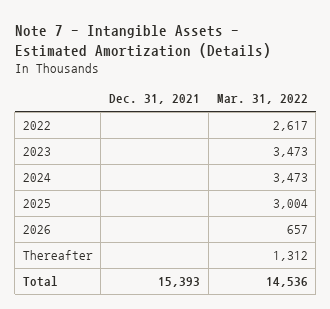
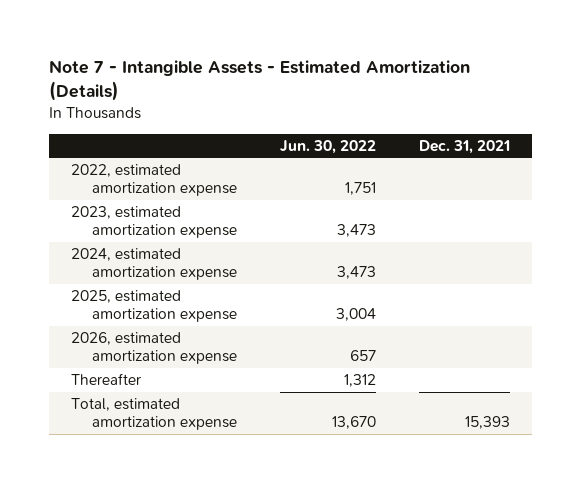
[216,94,308,105] Mar. 31, 2022 -> none
none -> [279,139,376,154] Jun. 30, 2022
[22,121,51,131] 2022 -> [71,164,237,197] 2022, estimated amortization expense
[22,147,51,157] 2023 -> [71,206,237,239] 2023, estimated amortization expense
[22,173,51,183] 2024 -> [71,248,237,281] 2024, estimated amortization expense
[22,199,51,209] 2025 -> [71,290,237,323] 2025, estimated amortization expense
[22,225,51,235] 2026 -> [71,332,237,365] 2026, estimated amortization expense
[22,276,58,288] Total -> [71,398,237,431] Total, estimated amortization expense

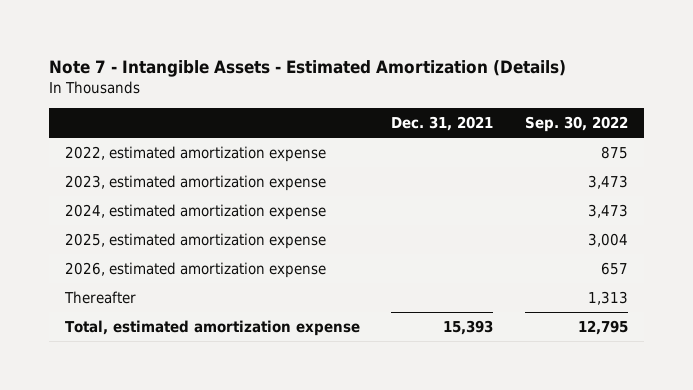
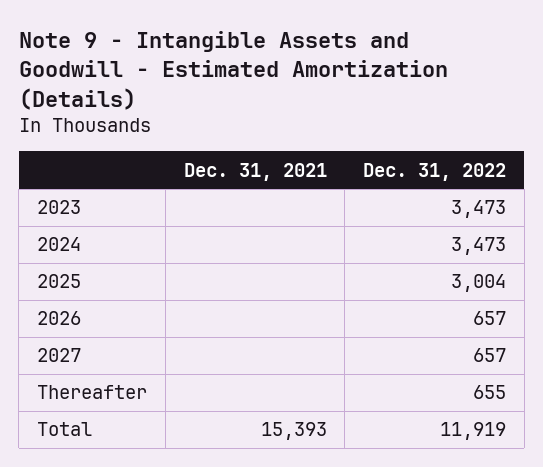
[49,59,567,77] Note 7 - Intangible Assets - Estimated Amortization (Details) -> [18,31,448,110] Note 9 - Intangible Assets and Goodwill - Estimated Amortization (Details)
[524,116,628,133] Sep. 30, 2022 -> none
none -> [363,162,507,181] Dec. 31, 2022
[65,146,327,163] 2022, estimated amortization expense -> none
[65,175,327,192] 2023, estimated amortization expense -> [36,200,81,215] 2023
[65,204,327,221] 2024, estimated amortization expense -> [36,237,81,252] 2024
[65,233,327,250] 2025, estimated amortization expense -> [36,274,81,289] 2025
[65,262,327,279] 2026, estimated amortization expense -> [36,311,81,326] 2026
none -> [36,348,81,363] 2027
[65,320,361,337] Total, estimated amortization expense -> [36,422,92,437] Total

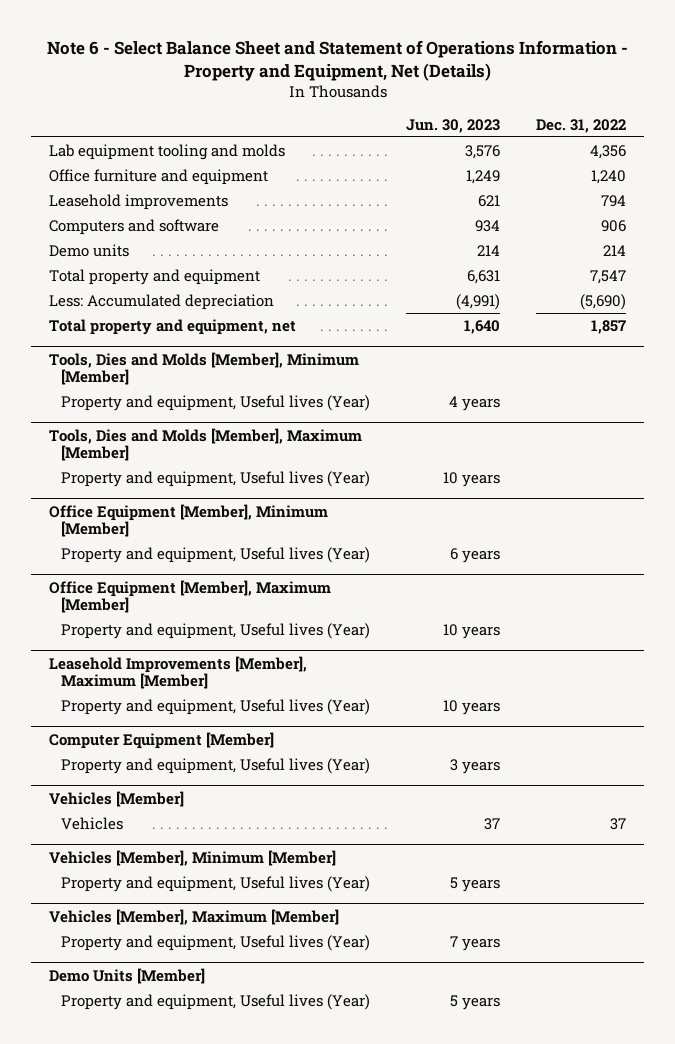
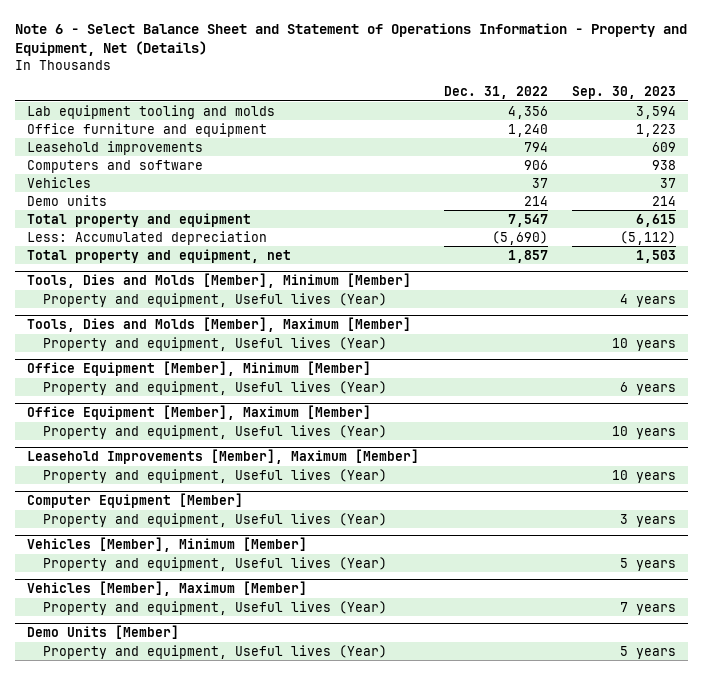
[406,118,501,133] Jun. 30, 2023 -> none
none -> [572,86,677,100] Sep. 30, 2023
none -> [27,176,92,188] Vehicles
[48,790,184,807] Vehicles [Member] -> none
[60,816,123,830] Vehicles -> none

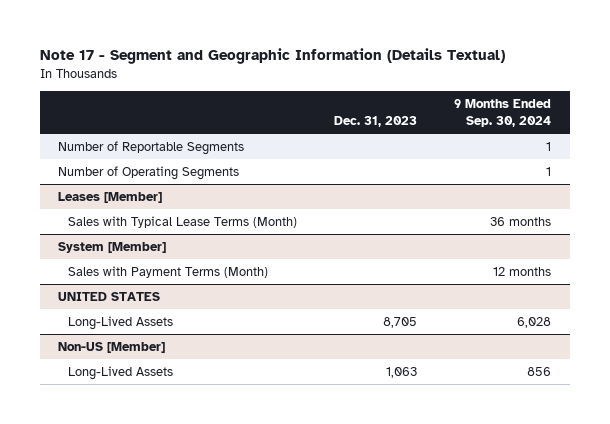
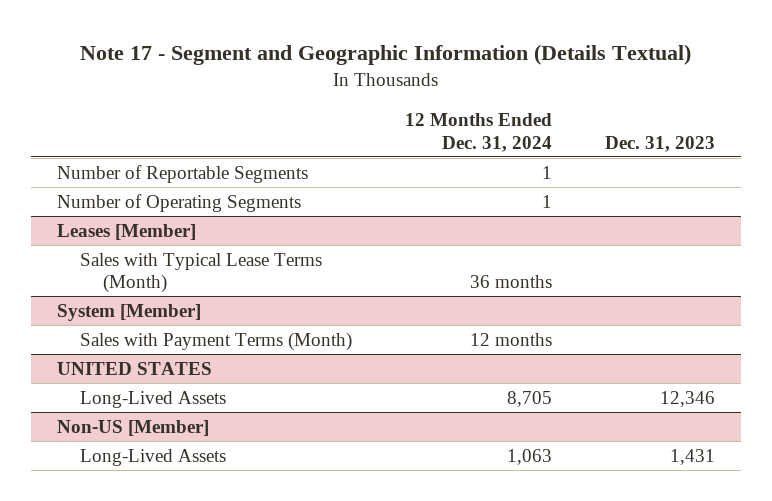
[454,99,552,128] 9 Months Ended Sep. 30, 2024 -> none
none -> [404,113,552,152] 12 Months Ended Dec. 31, 2024
[383,316,418,328] 8,705 -> [659,390,715,407] 12,346
[386,366,418,378] 1,063 -> [669,448,715,465] 1,431

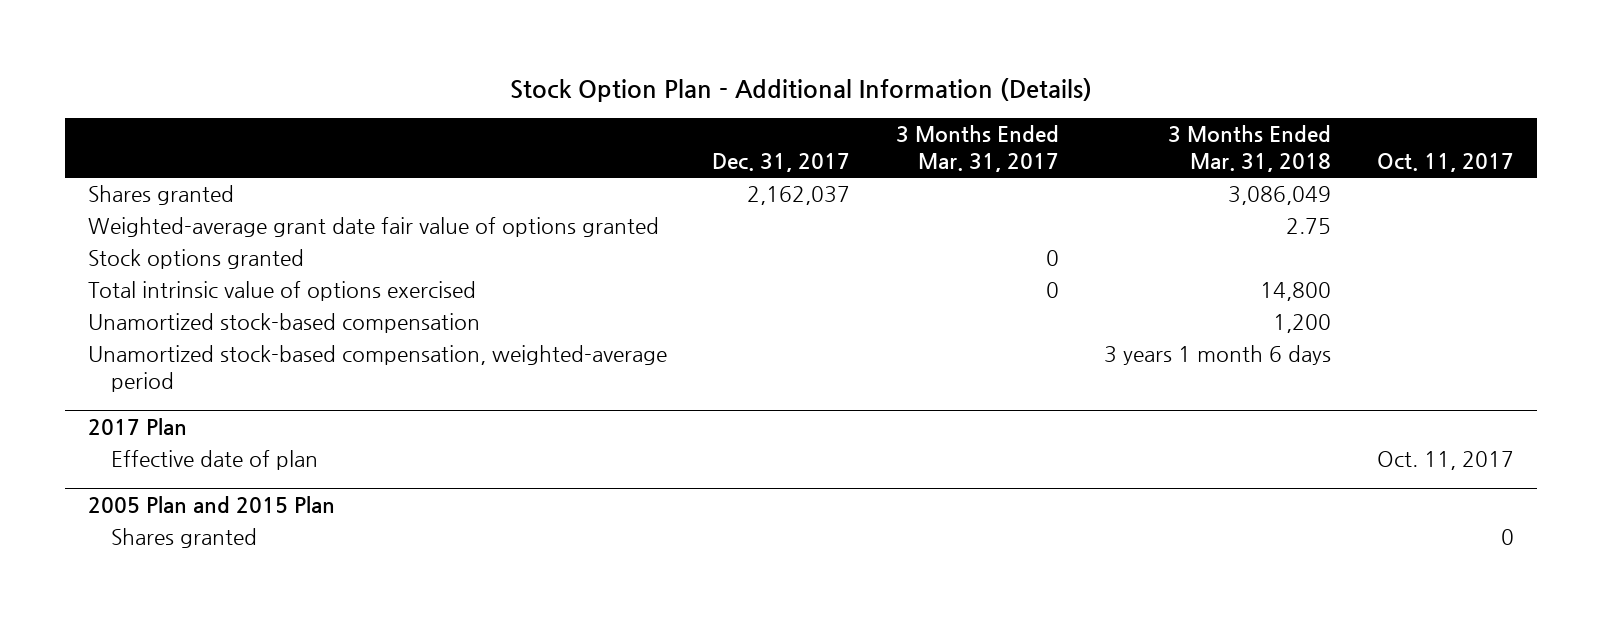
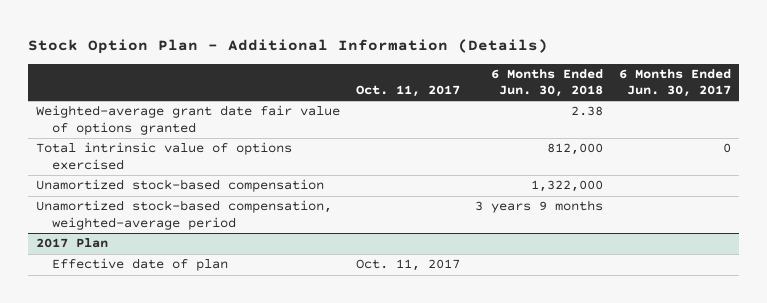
[712,153,851,173] Dec. 31, 2017 -> none
[895,125,1059,173] 3 Months Ended Mar. 31, 2017 -> none
[1168,125,1332,173] 3 Months Ended Mar. 31, 2018 -> none
none -> [491,68,604,98] 6 Months Ended Jun. 30, 2018
none -> [619,68,732,98] 6 Months Ended Jun. 30, 2017
[87,185,234,206] Shares granted -> none
[87,249,304,270] Stock options granted -> none
[87,495,335,513] 2005 Plan and 2015 Plan -> none
[110,528,257,549] Shares granted -> none

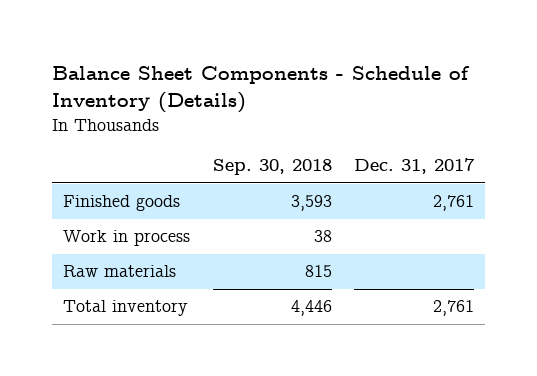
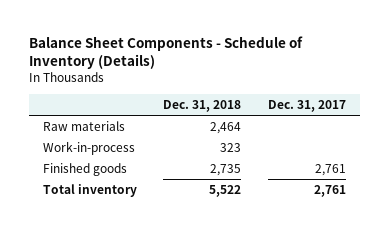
[212,159,332,176] Sep. 30, 2018 -> none
none -> [163,99,242,112] Dec. 31, 2018
[63,230,191,247] Work in process -> none
none -> [42,140,135,155] Work-in-process
[63,195,181,212] Finished goods -> [42,162,127,176] Finished goods

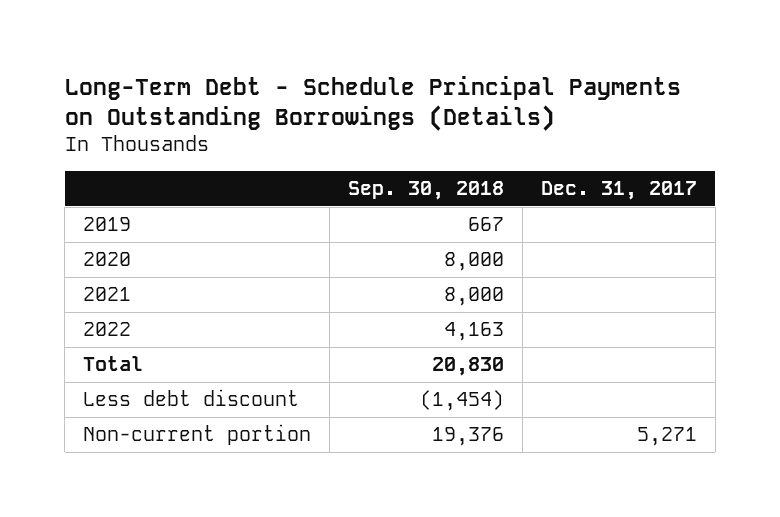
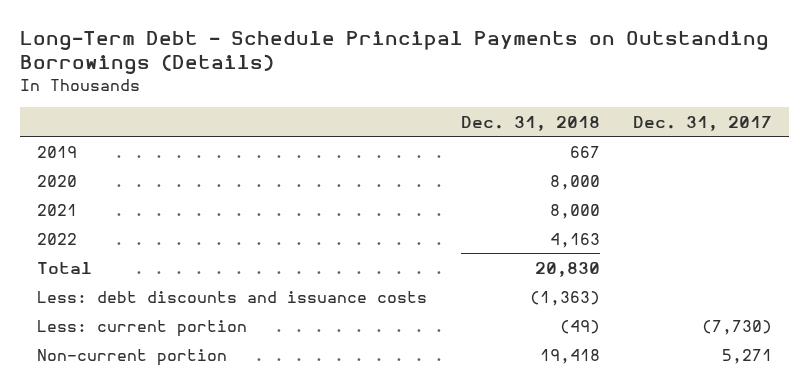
[348,181,505,201] Sep. 30, 2018 -> none
none -> [460,115,600,131] Dec. 31, 2018
[83,389,300,407] Less debt discount -> [36,290,427,303] Less: debt discounts and issuance costs
none -> [36,319,247,337] Less: current portion

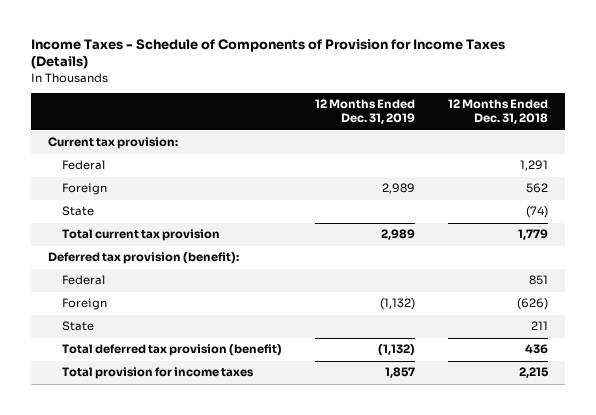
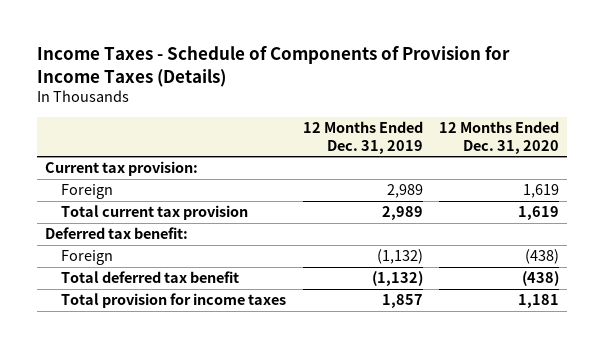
[448,99,549,125] 12 Months Ended Dec. 31, 2018 -> none
none -> [438,121,559,154] 12 Months Ended Dec. 31, 2020
[61,160,105,171] Federal -> none
[61,206,94,217] State -> none
[61,275,105,286] Federal -> none
[48,252,240,265] Deferred tax provision (benefit): -> [45,227,189,240] Deferred tax benefit:
[61,321,94,332] State -> none
[61,344,282,357] Total deferred tax provision (benefit) -> [61,271,240,284] Total deferred tax benefit

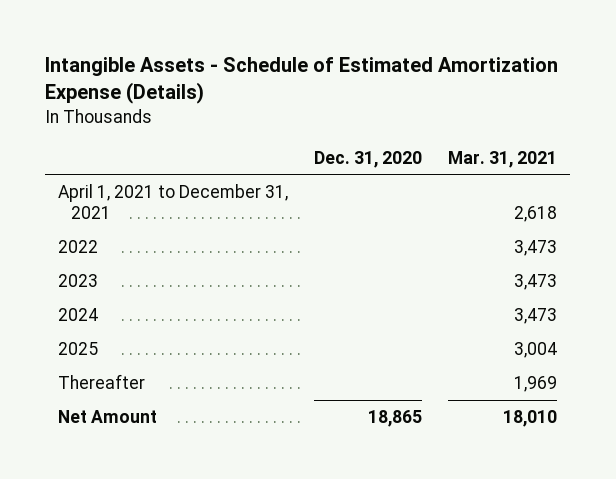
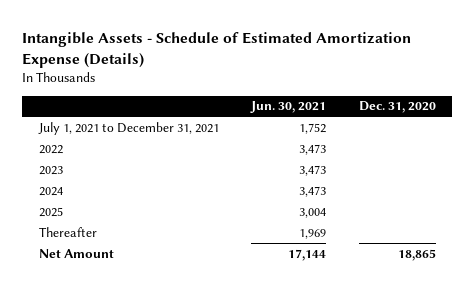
[448,150,558,168] Mar. 31, 2021 -> none
none -> [250,101,327,114] Jun. 30, 2021
[58,184,289,220] April 1, 2021 to December 31, 2021 -> [37,121,219,135] July 1, 2021 to December 31, 2021

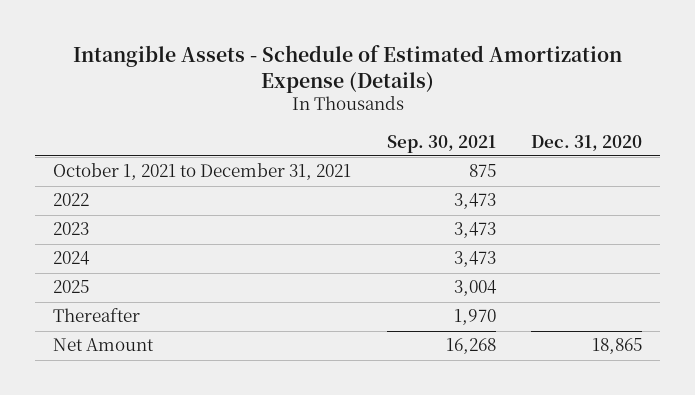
[250,101,327,114] Jun. 30, 2021 -> none
none -> [386,134,496,153] Sep. 30, 2021
[37,121,219,135] July 1, 2021 to December 31, 2021 -> [53,163,352,181] October 1, 2021 to December 31, 2021

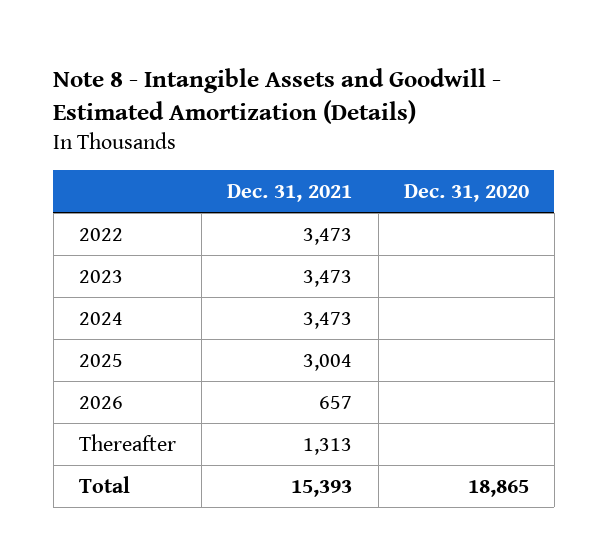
[72,44,622,93] Intangible Assets - Schedule of Estimated Amortization Expense (Details) -> [53,67,502,124] Note 8 - Intangible Assets and Goodwill - Estimated Amortization (Details)
[386,134,496,153] Sep. 30, 2021 -> none
none -> [227,184,353,203] Dec. 31, 2021
[53,163,352,181] October 1, 2021 to December 31, 2021 -> none
none -> [78,395,123,409] 2026
[53,338,155,352] Net Amount -> [78,475,130,493] Total

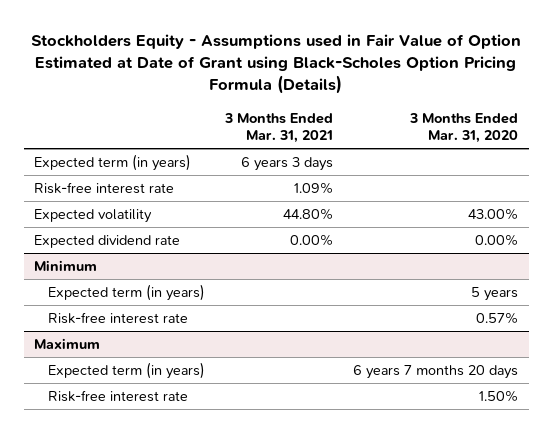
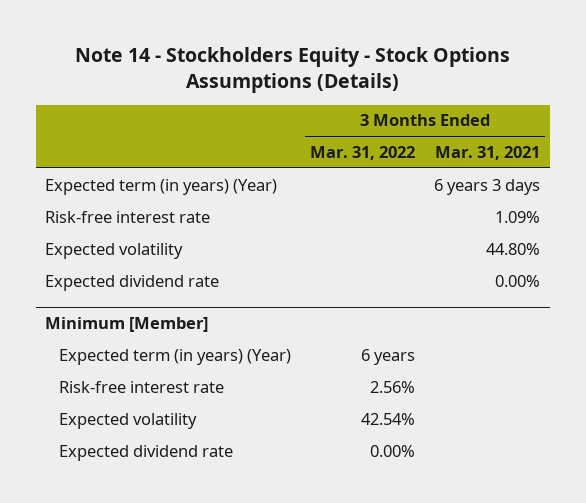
[31,33,522,95] Stockholders Equity - Assumptions used in Fair Value of Option Estimated at Date of Grant using Black-Scholes Option Pricing Formula (Details) -> [74,46,510,93] Note 14 - Stockholders Equity - Stock Options Assumptions (Details)
[409,112,519,144] 3 Months Ended Mar. 31, 2020 -> none
none -> [310,145,416,160] Mar. 31, 2022
[33,154,191,172] Expected term (in years) -> [45,178,278,195] Expected term (in years) (Year)
[33,260,97,272] Minimum -> [45,317,209,333] Minimum [Member]
[47,284,205,302] Expected term (in years) -> [59,348,292,365] Expected term (in years) (Year)
[33,338,100,350] Maximum -> none
[47,362,205,380] Expected term (in years) -> none
[47,390,188,403] Risk-free interest rate -> none
none -> [59,412,198,429] Expected volatility
none -> [59,444,234,461] Expected dividend rate

